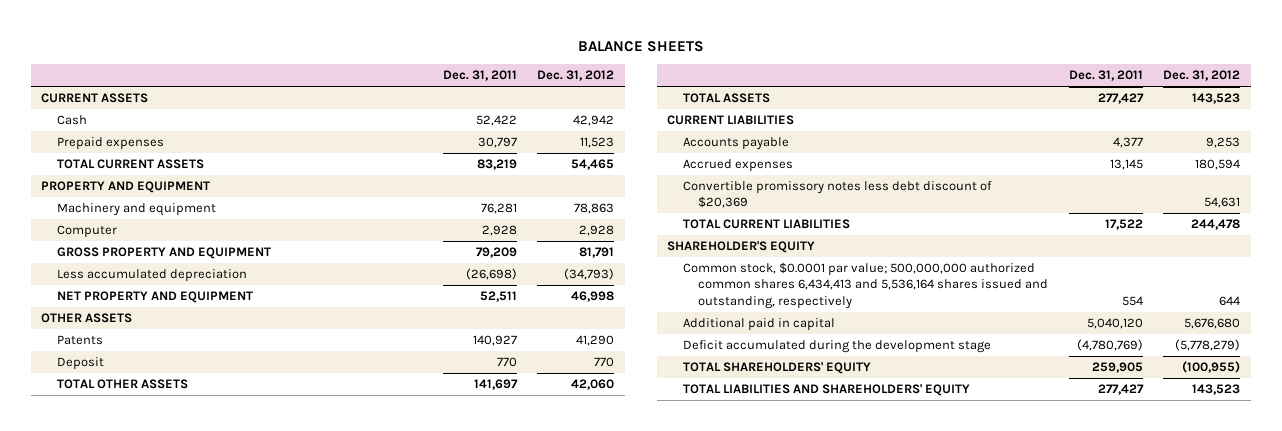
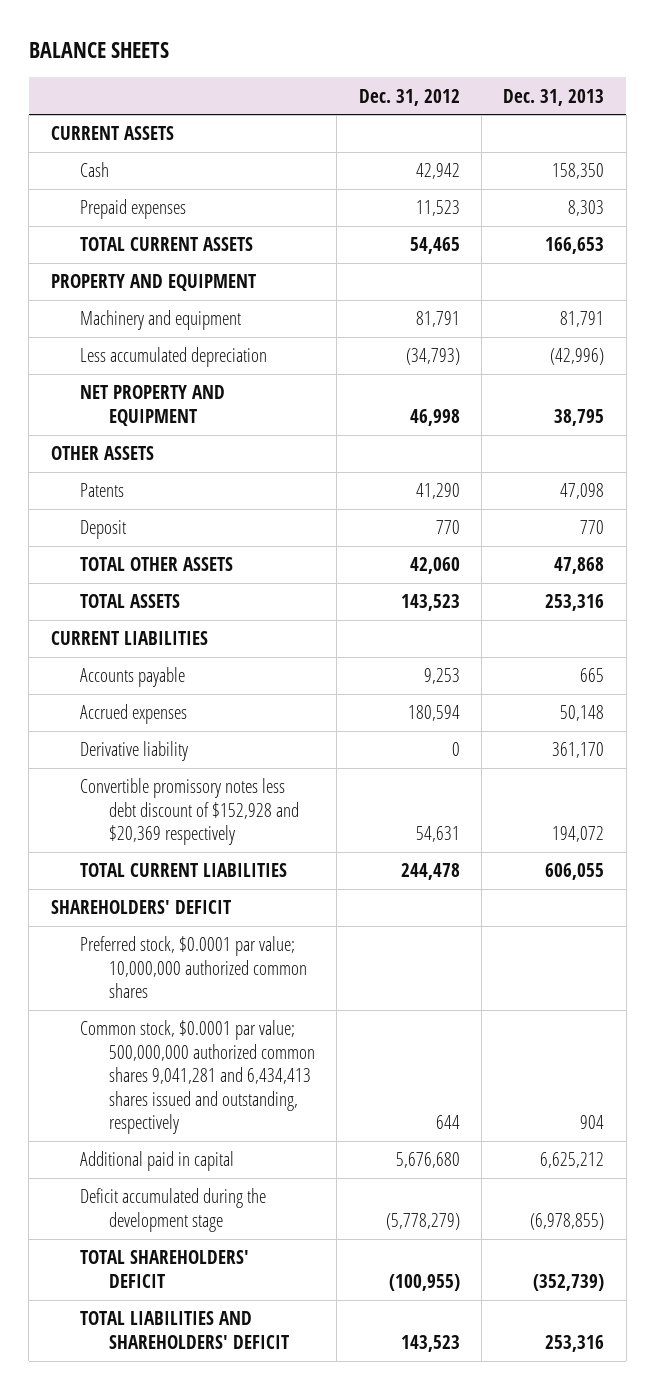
[442,70,517,82] Dec. 31, 2011 -> none
none -> [503,88,605,106] Dec. 31, 2013
[56,225,117,239] Computer -> none
[56,247,271,260] GROSS PROPERTY AND EQUIPMENT -> none
[574,203,615,215] 78,863 -> [415,311,460,328] 81,791
none -> [79,741,188,762] Derivative liability
[682,181,992,209] Convertible promissory notes less debt discount of $20,369 -> [79,778,299,846] Convertible promissory notes less debt discount of $152,928 and $20,369 respectively
[667,241,816,254] SHAREHOLDER'S EQUITY -> [50,900,231,915] SHAREHOLDERS' DEFICIT
none -> [79,936,307,999] Preferred stock, $0.0001 par value; 10,000,000 authorized common shares
[682,262,1049,309] Common stock, $0.0001 par value; 500,000,000 authorized common shares 6,434,413 and 5,536,164 shares issued and outstanding, respectively -> [79,1020,315,1135] Common stock, $0.0001 par value; 500,000,000 authorized common shares 9,041,281 and 6,434,413 shares issued and outstanding, respectively
[682,362,871,375] TOTAL SHAREHOLDERS' EQUITY -> [79,1250,249,1288] TOTAL SHAREHOLDERS' DEFICIT
[682,384,970,397] TOTAL LIABILITIES AND SHAREHOLDERS' EQUITY -> [79,1311,289,1349] TOTAL LIABILITIES AND SHAREHOLDERS' DEFICIT

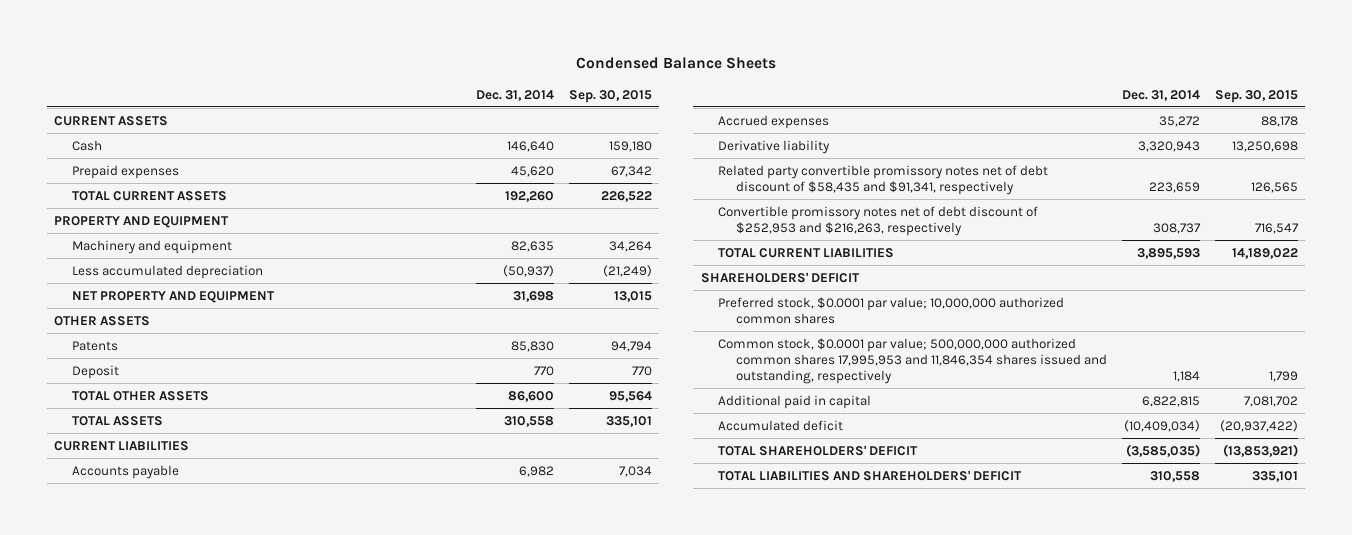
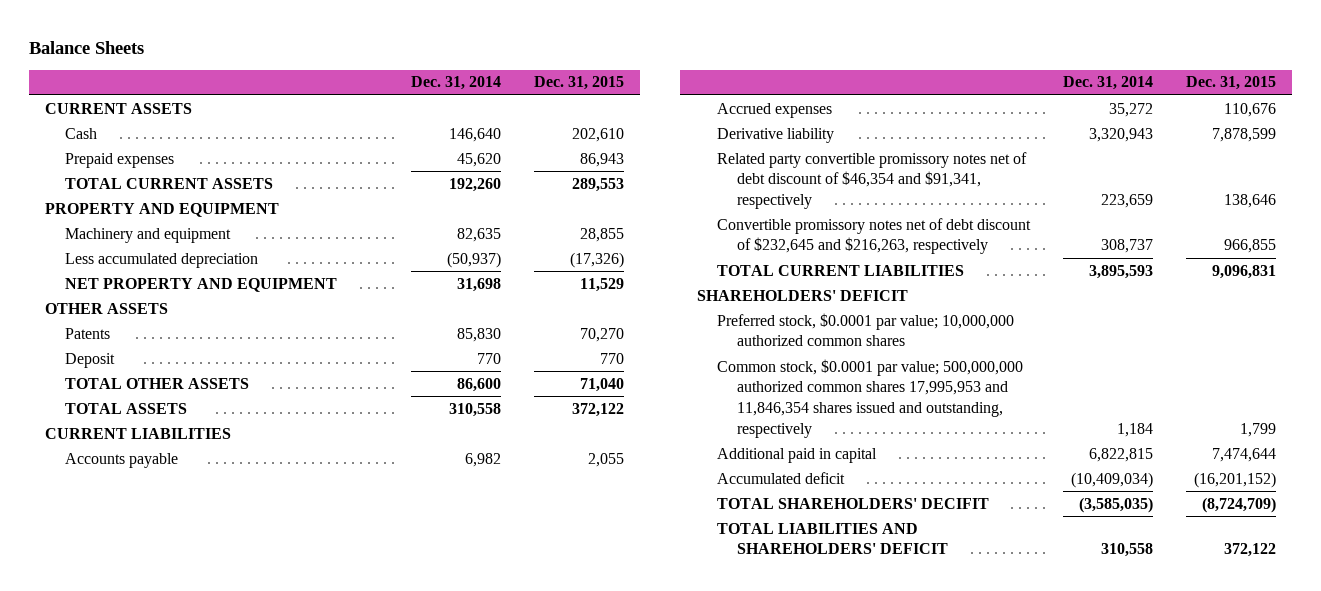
[576,57,777,70] Condensed Balance Sheets -> [28,40,144,54] Balance Sheets
[568,89,652,103] Sep. 30, 2015 -> none
none -> [533,76,624,91] Dec. 31, 2015
[718,164,1049,196] Related party convertible promissory notes net of debt discount of $58,435 and $91,341, respectively -> [717,151,1028,210] Related party convertible promissory notes net of debt discount of $46,354 and $91,341, respectively
[718,205,1039,237] Convertible promissory notes net of debt discount of $252,953 and $216,263, respectively -> [717,217,1032,255] Convertible promissory notes net of debt discount of $232,645 and $216,263, respectively
[718,444,919,456] TOTAL SHAREHOLDERS' DEFICIT -> [717,497,990,509] TOTAL SHAREHOLDERS' DECIFIT

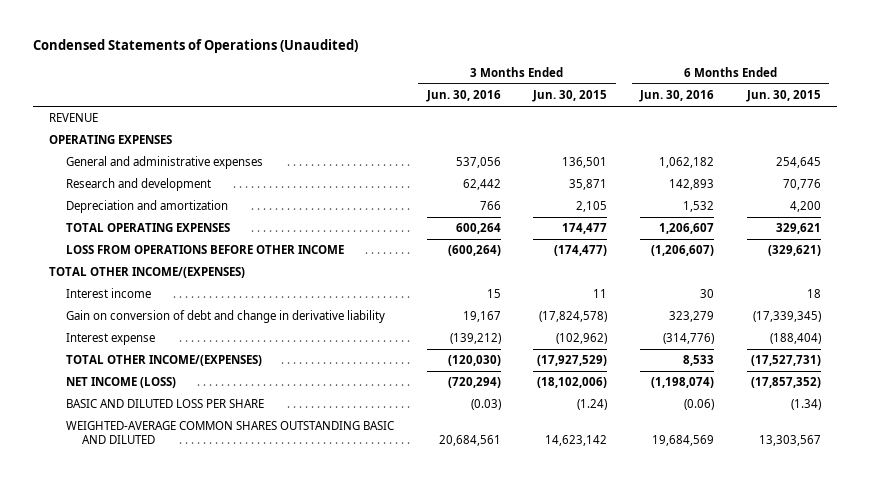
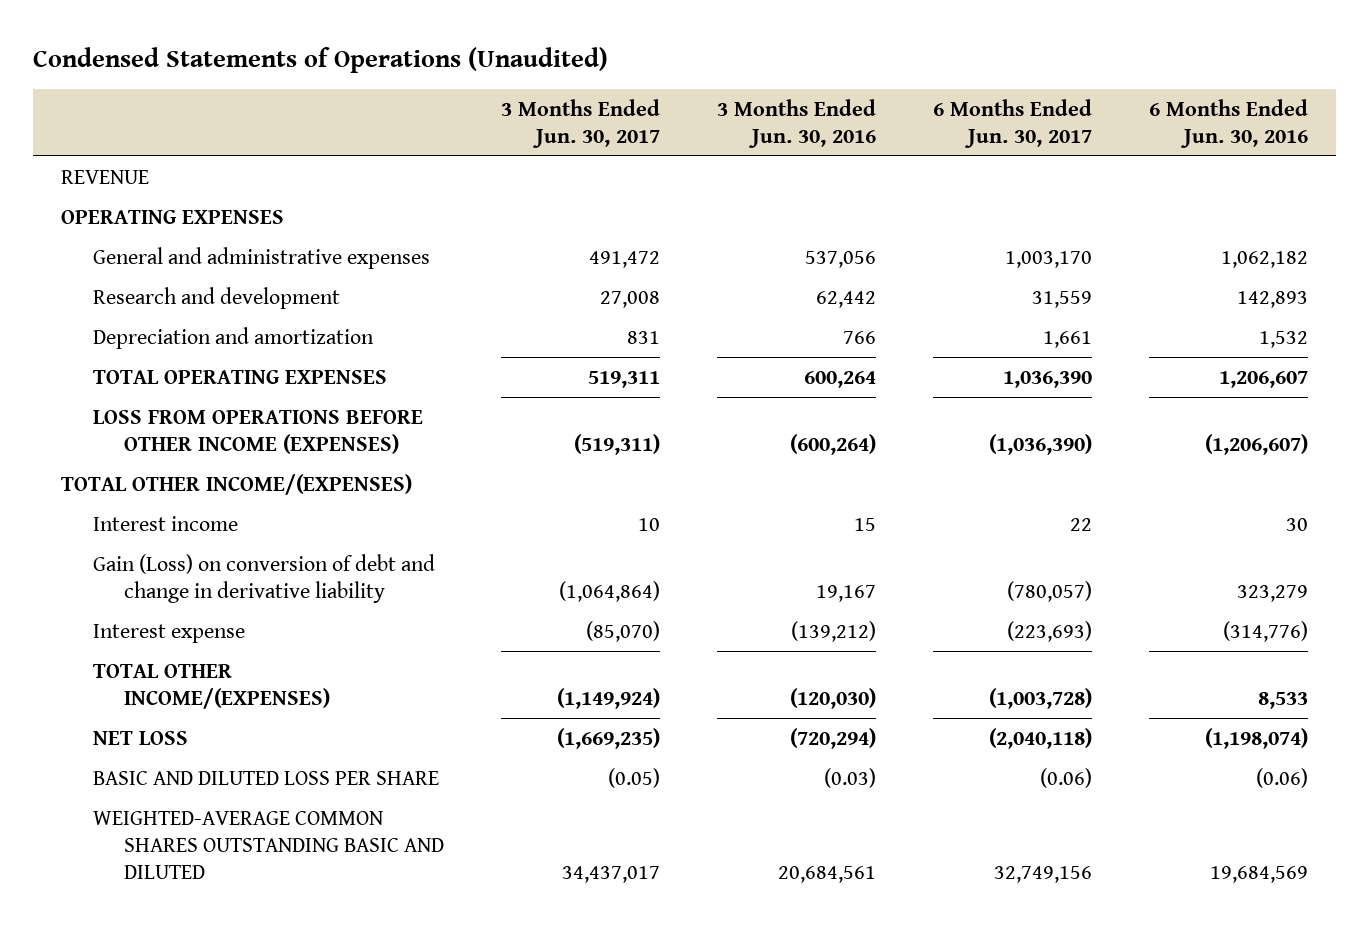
[532,90,608,103] Jun. 30, 2015 -> none
[746,90,822,103] Jun. 30, 2015 -> none
none -> [500,98,660,148] 3 Months Ended Jun. 30, 2017
none -> [932,98,1092,148] 6 Months Ended Jun. 30, 2017
[65,245,344,255] LOSS FROM OPERATIONS BEFORE OTHER INCOME -> [92,409,423,454] LOSS FROM OPERATIONS BEFORE OTHER INCOME (EXPENSES)
[65,310,385,324] Gain on conversion of debt and change in derivative liability -> [92,553,435,603] Gain (Loss) on conversion of debt and change in derivative liability
[65,377,176,389] NET INCOME (LOSS) -> [92,730,188,745] NET LOSS

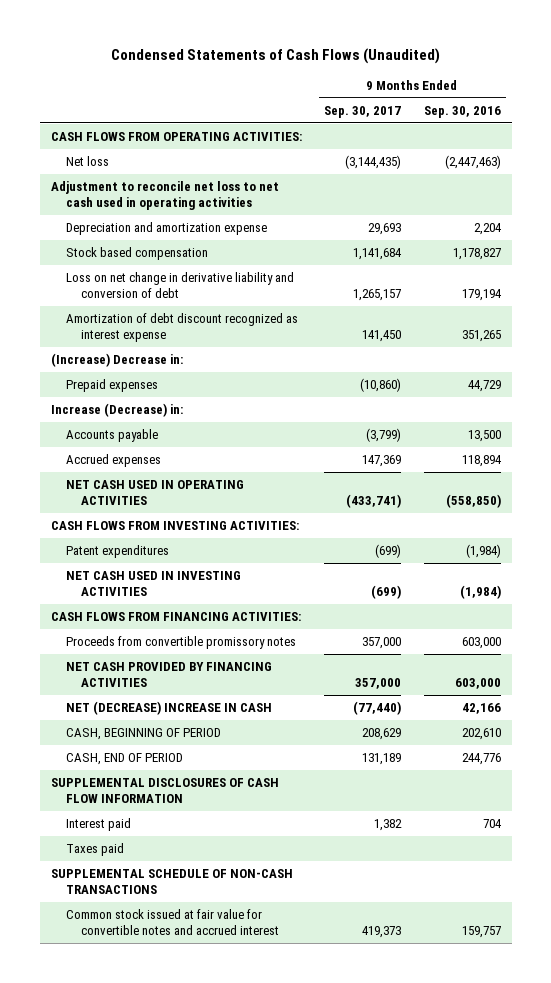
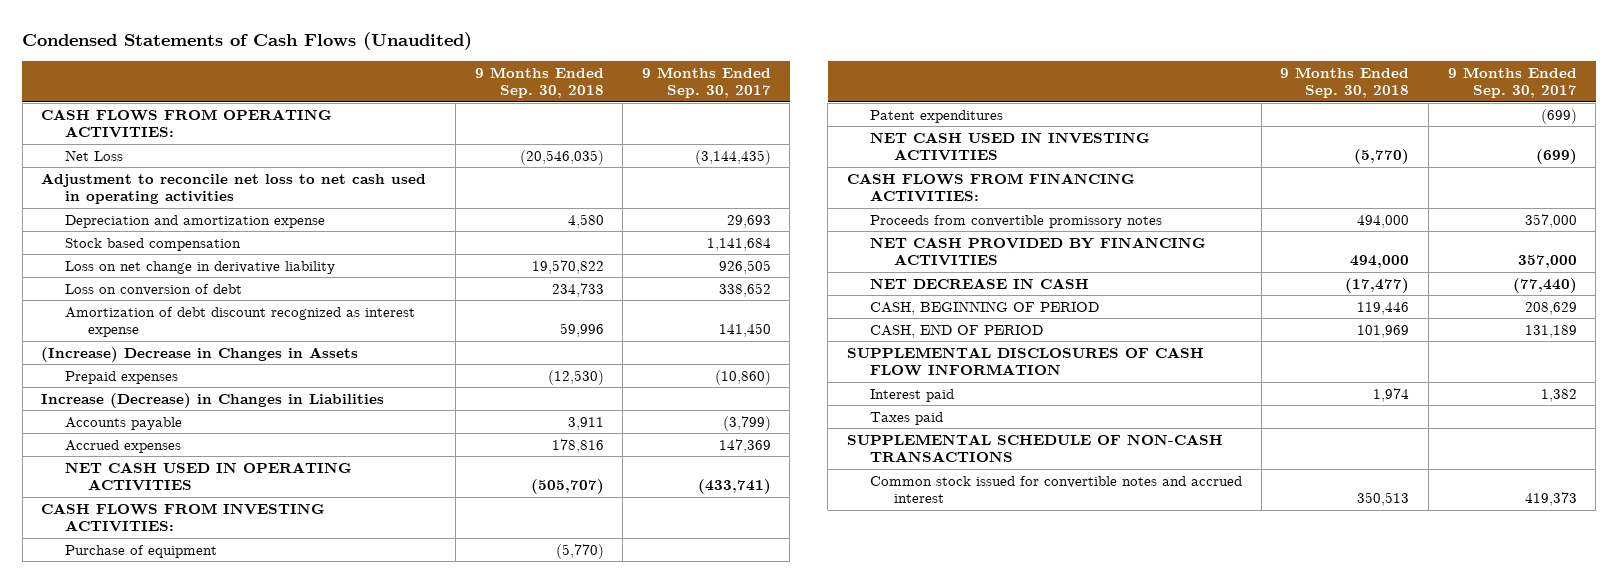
[423,105,501,118] Sep. 30, 2016 -> none
none -> [474,66,604,99] 9 Months Ended Sep. 30, 2018
[65,156,109,167] Net loss -> [64,149,123,161] Net Loss
[65,272,294,299] Loss on net change in derivative liability and conversion of debt -> [64,260,335,274] Loss on net change in derivative liability
[353,289,402,302] 1,265,157 -> [718,259,771,274] 926,505
none -> [64,283,242,296] Loss on conversion of debt
[50,353,183,368] (Increase) Decrease in: -> [41,346,359,362] (Increase) Decrease in Changes in Assets
[50,403,183,418] Increase (Decrease) in: -> [41,392,385,408] Increase (Decrease) in Changes in Liabilities
none -> [64,544,217,558] Purchase of equipment
[65,701,272,716] NET (DECREASE) INCREASE IN CASH -> [870,277,1090,289] NET DECREASE IN CASH
[65,909,280,936] Common stock issued at fair value for convertible notes and accrued interest -> [870,475,1243,504] Common stock issued for convertible notes and accrued interest

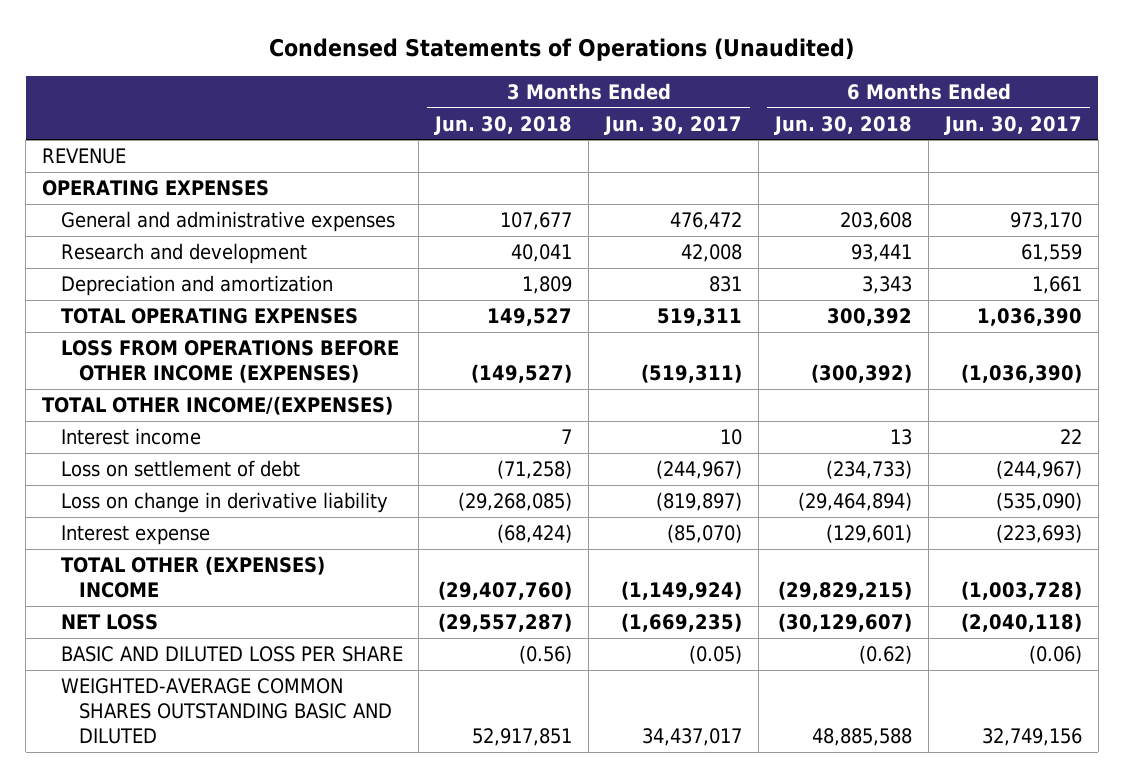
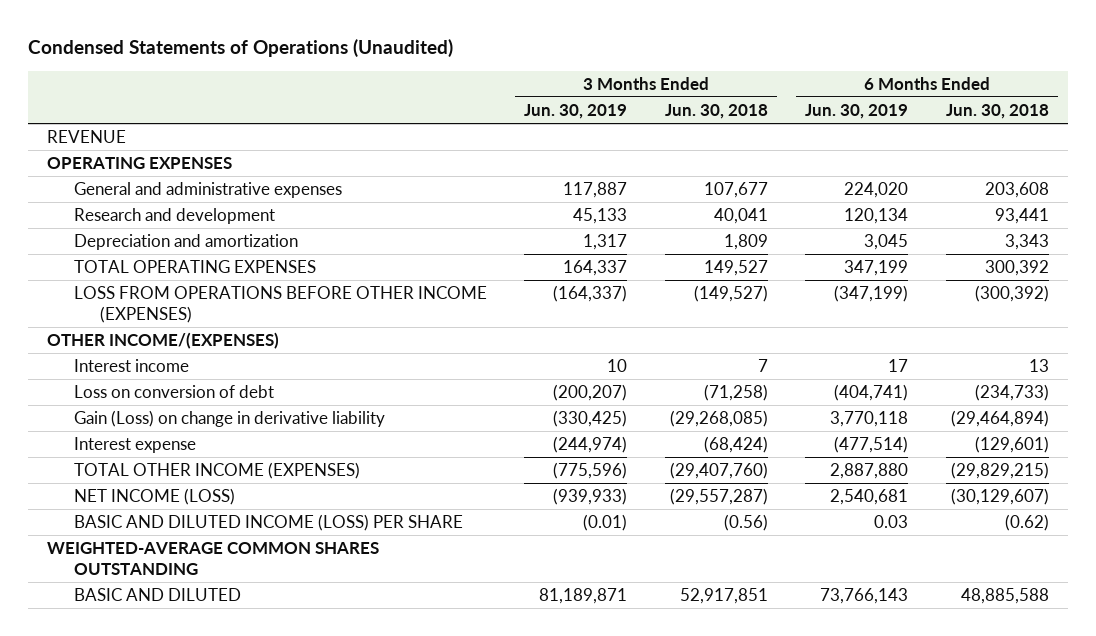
[604,115,743,135] Jun. 30, 2017 -> none
[944,115,1083,135] Jun. 30, 2017 -> none
none -> [524,103,628,119] Jun. 30, 2019
none -> [805,103,909,119] Jun. 30, 2019
[42,395,394,415] TOTAL OTHER INCOME/(EXPENSES) -> [47,332,280,350] OTHER INCOME/(EXPENSES)
[60,459,300,477] Loss on settlement of debt -> [73,385,274,399] Loss on conversion of debt
[60,491,388,513] Loss on change in derivative liability -> [73,410,385,428] Gain (Loss) on change in derivative liability
[60,555,325,599] TOTAL OTHER (EXPENSES) INCOME -> [73,462,360,480] TOTAL OTHER INCOME (EXPENSES)
[60,613,158,630] NET LOSS -> [73,488,235,506] NET INCOME (LOSS)
[60,645,403,662] BASIC AND DILUTED LOSS PER SHARE -> [73,514,463,532] BASIC AND DILUTED INCOME (LOSS) PER SHARE
none -> [47,542,380,576] WEIGHTED-AVERAGE COMMON SHARES OUTSTANDING
[60,677,392,745] WEIGHTED-AVERAGE COMMON SHARES OUTSTANDING BASIC AND DILUTED -> [73,588,241,602] BASIC AND DILUTED

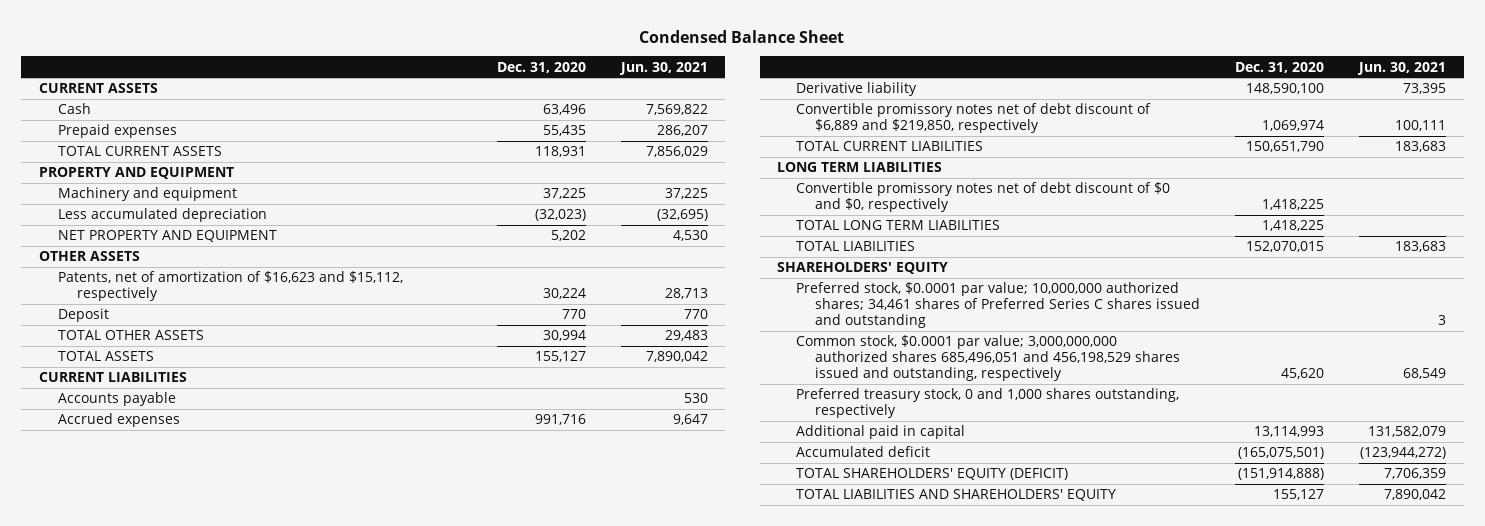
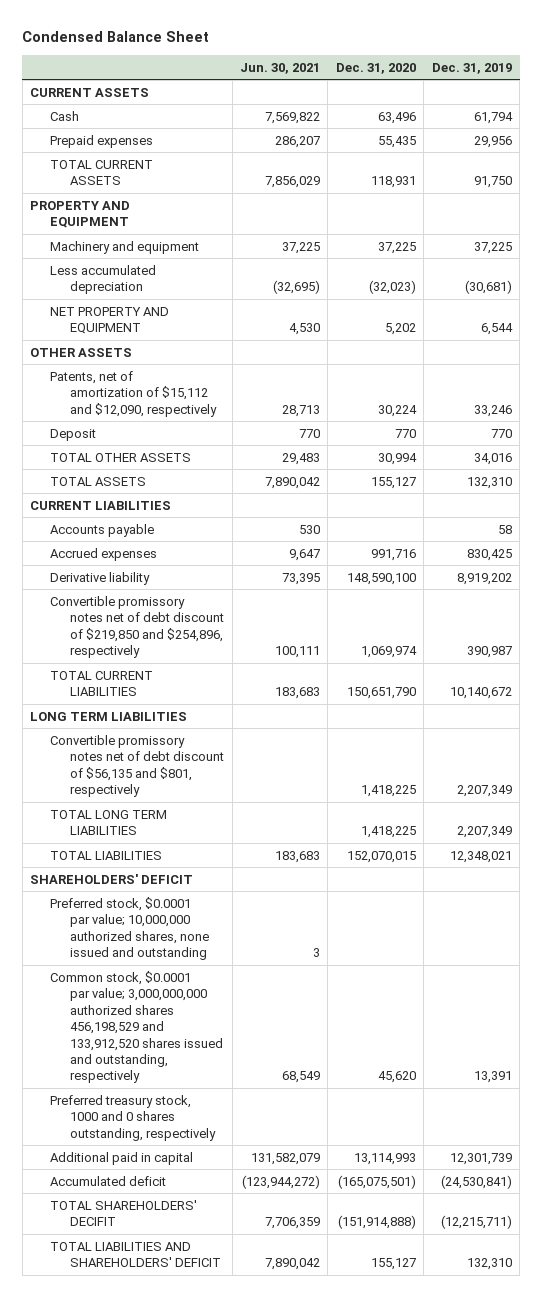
none -> [431,62,512,74] Dec. 31, 2019
[57,271,403,302] Patents, net of amortization of $16,623 and $15,112, respectively -> [50,370,218,417] Patents, net of amortization of $15,112 and $12,090, respectively
[796,103,1152,134] Convertible promissory notes net of debt discount of $6,889 and $219,850, respectively -> [50,595,225,659] Convertible promissory notes net of debt discount of $219,850 and $254,896, respectively
[796,182,1171,213] Convertible promissory notes net of debt discount of $0 and $0, respectively -> [50,734,225,798] Convertible promissory notes net of debt discount of $56,135 and $801, respectively
[777,262,949,275] SHAREHOLDERS' EQUITY -> [30,873,194,884] SHAREHOLDERS' DEFICIT
[796,282,1201,329] Preferred stock, $0.0001 par value; 10,000,000 authorized shares; 34,461 shares of Preferred Series C shares issued and outstanding -> [50,896,210,961] Preferred stock, $0.0001 par value; 10,000,000 authorized shares, none issued and outstanding
[796,335,1181,382] Common stock, $0.0001 par value; 3,000,000,000 authorized shares 685,496,051 and 456,198,529 shares issued and outstanding, respectively -> [50,970,224,1084] Common stock, $0.0001 par value; 3,000,000,000 authorized shares 456,198,529 and 133,912,520 shares issued and outstanding, respectively
[796,388,1180,419] Preferred treasury stock, 0 and 1,000 shares outstanding, respectively -> [50,1094,217,1141] Preferred treasury stock, 1000 and 0 shares outstanding, respectively
[796,468,1069,481] TOTAL SHAREHOLDERS' EQUITY (DEFICIT) -> [50,1199,198,1227] TOTAL SHAREHOLDERS' DECIFIT
[796,489,1117,502] TOTAL LIABILITIES AND SHAREHOLDERS' EQUITY -> [50,1241,222,1268] TOTAL LIABILITIES AND SHAREHOLDERS' DEFICIT

